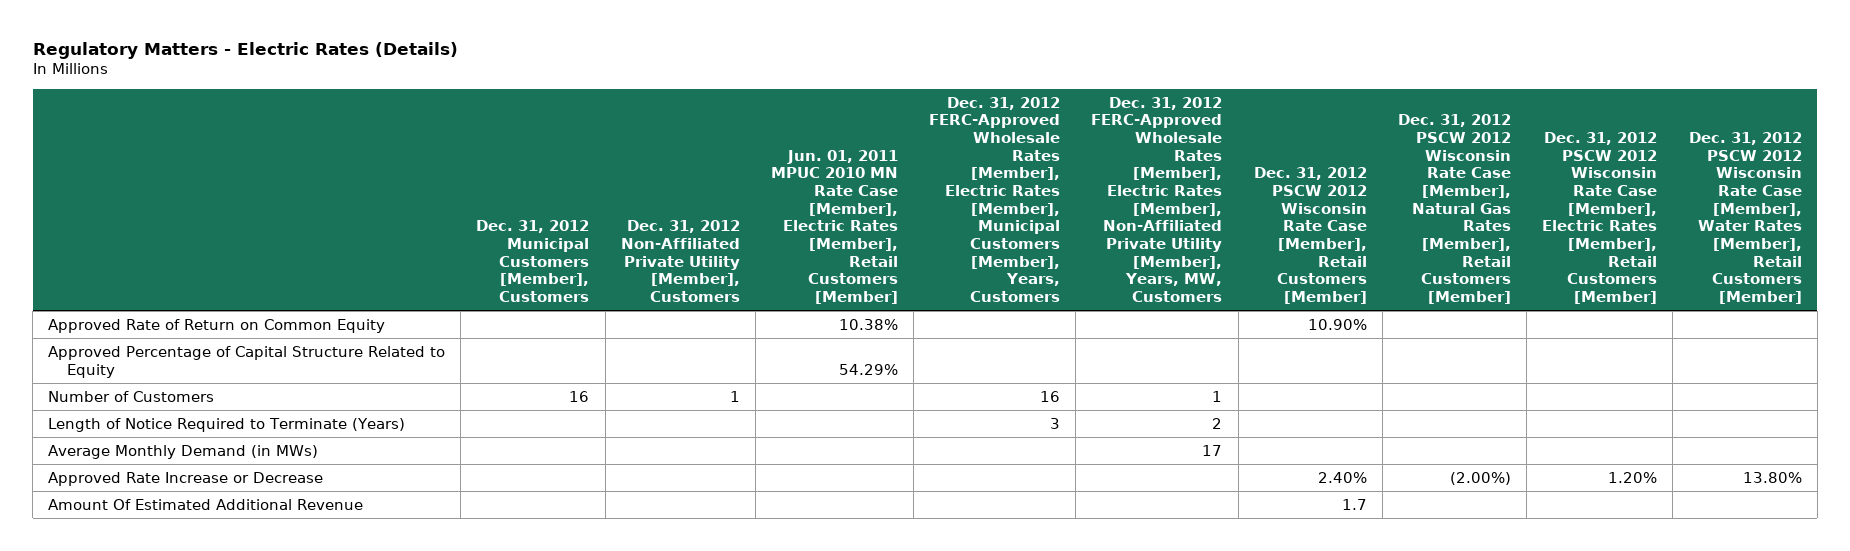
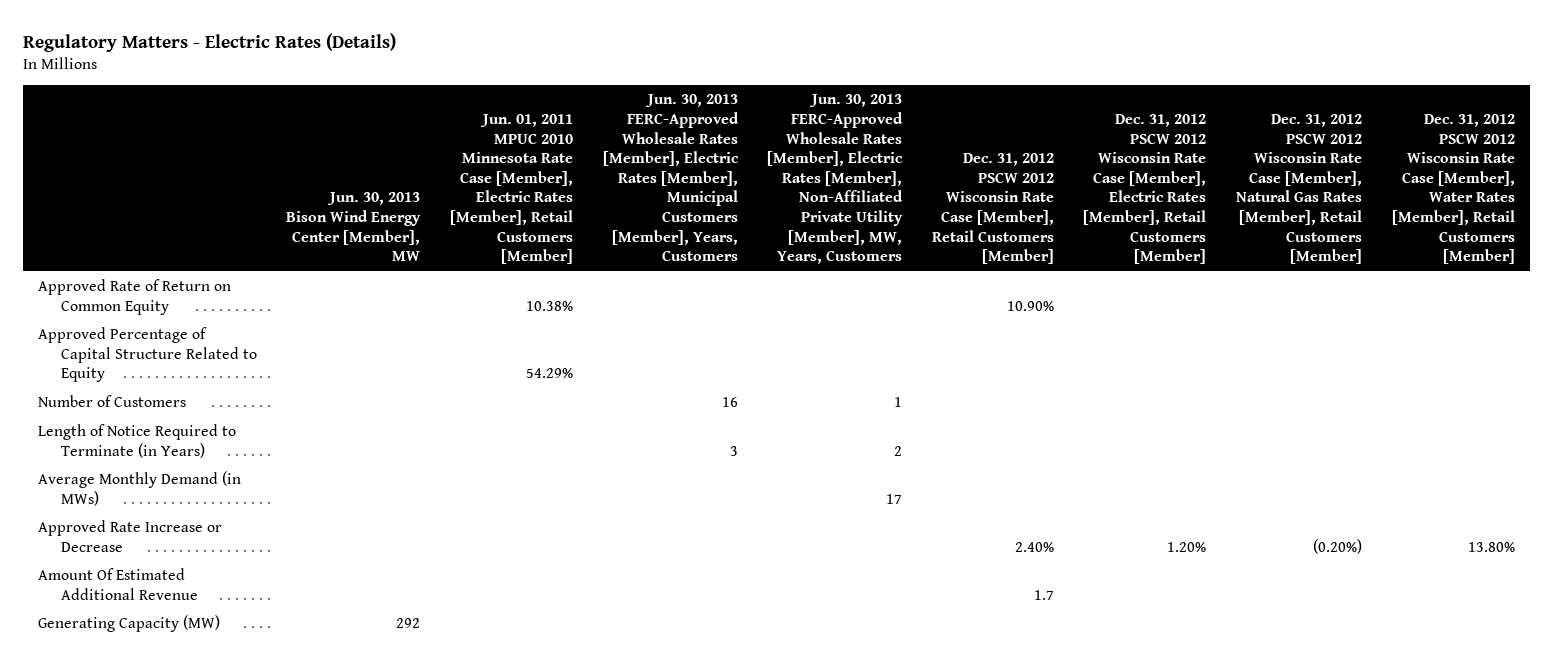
[476,220,590,302] Dec. 31, 2012 Municipal Customers [Member], Customers -> none
[620,220,740,302] Dec. 31, 2012 Non-Affiliated Private Utility [Member], Customers -> none
[770,149,898,304] Jun. 01, 2011 MPUC 2010 MN Rate Case [Member], Electric Rates [Member], Retail Customers [Member] -> none
[929,96,1061,302] Dec. 31, 2012 FERC-Approved Wholesale Rates [Member], Electric Rates [Member], Municipal Customers [Member], Years, Customers -> none
[1091,96,1223,302] Dec. 31, 2012 FERC-Approved Wholesale Rates [Member], Electric Rates [Member], Non-Affiliated Private Utility [Member], Years, MW, Customers -> none
none -> [286,192,422,262] Jun. 30, 2013 Bison Wind Energy Center [Member], MW
none -> [449,114,573,265] Jun. 01, 2011 MPUC 2010 Minnesota Rate Case [Member], Electric Rates [Member], Retail Customers [Member]
none -> [602,94,739,262] Jun. 30, 2013 FERC-Approved Wholesale Rates [Member], Electric Rates [Member], Municipal Customers [Member], Years, Customers
none -> [767,94,904,265] Jun. 30, 2013 FERC-Approved Wholesale Rates [Member], Electric Rates [Member], Non-Affiliated Private Utility [Member], MW, Years, Customers
[48,417,406,432] Length of Notice Required to Terminate (Years) -> [37,424,236,458] Length of Notice Required to Terminate (in Years)
[1449,471,1511,485] (2.00%) -> [1313,538,1363,554] (0.20%)
none -> [37,615,220,633] Generating Capacity (MW)

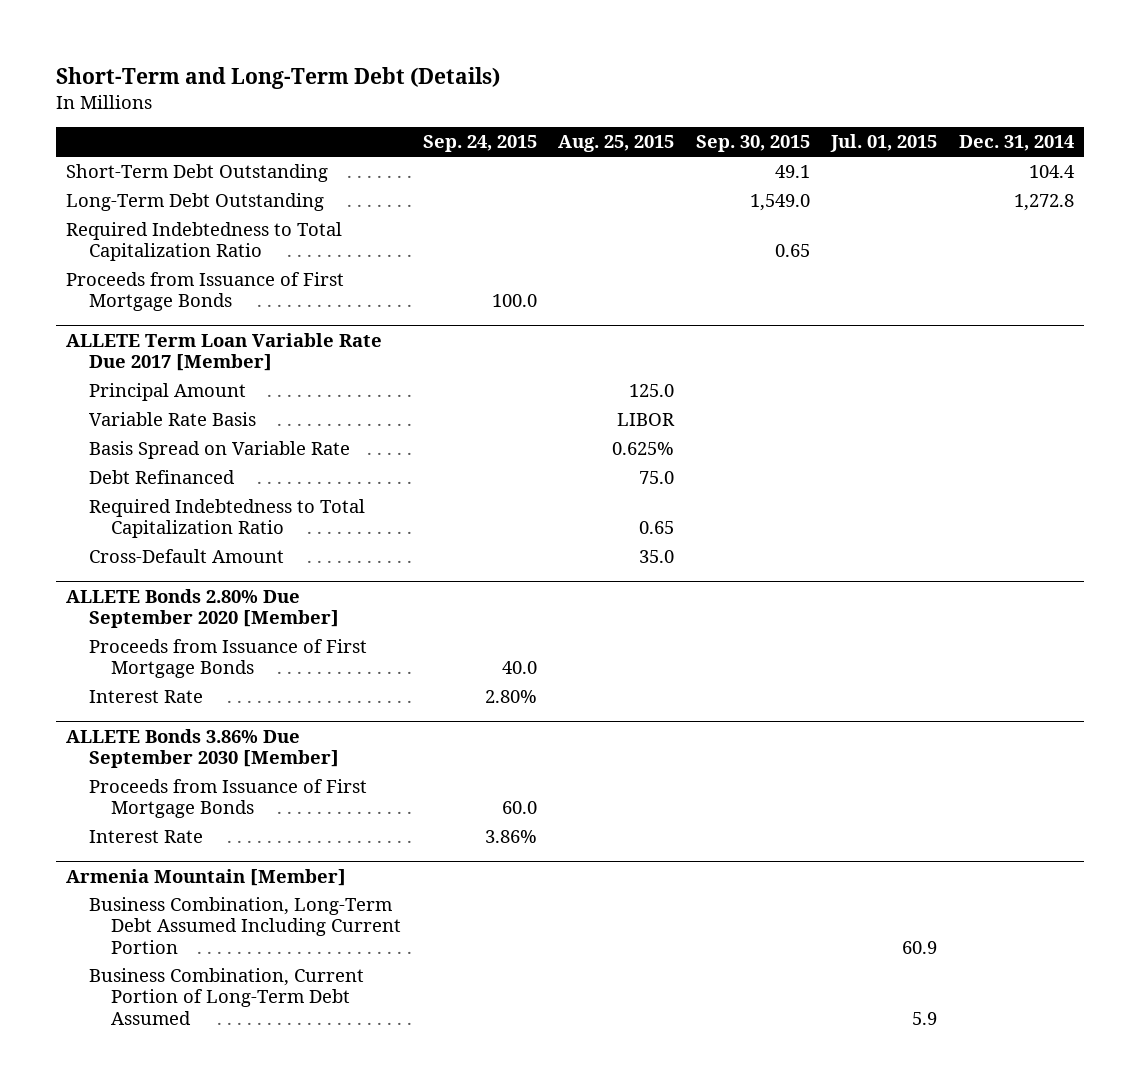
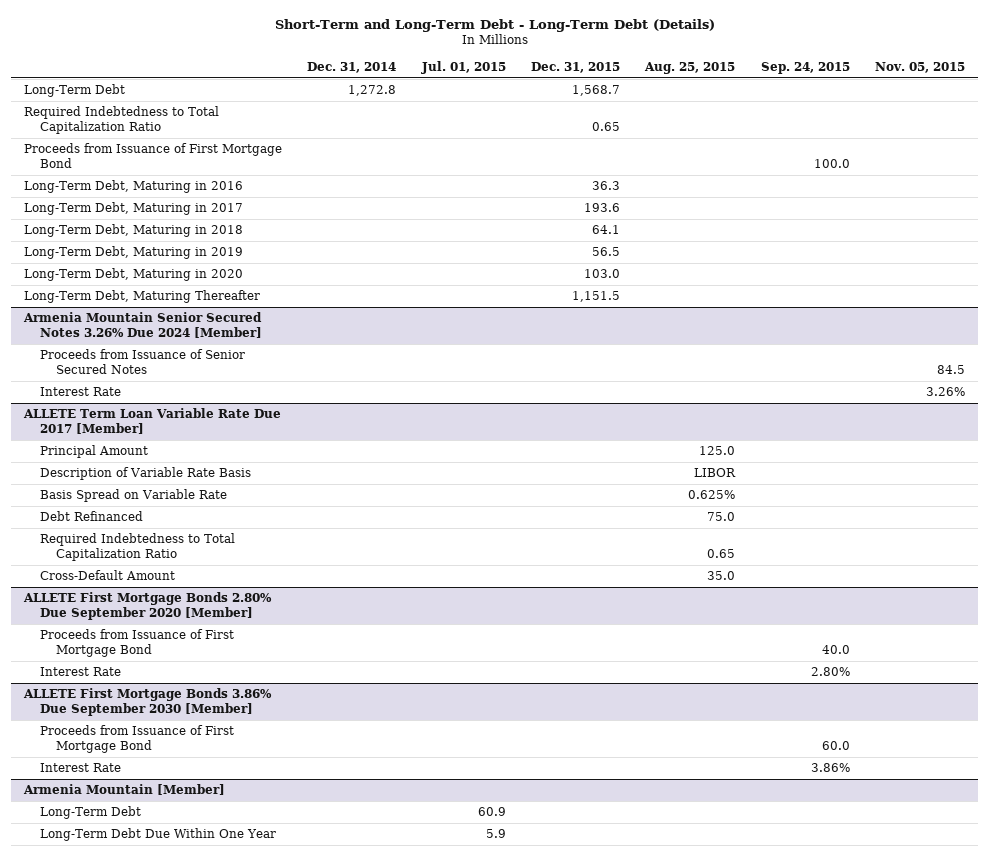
[55,67,500,90] Short-Term and Long-Term Debt (Details) -> [274,19,715,33] Short-Term and Long-Term Debt - Long-Term Debt (Details)
[695,135,810,153] Sep. 30, 2015 -> none
none -> [531,62,621,74] Dec. 31, 2015
none -> [875,62,966,74] Nov. 05, 2015
[66,163,329,182] Short-Term Debt Outstanding -> none
[66,192,325,211] Long-Term Debt Outstanding -> [24,84,126,98] Long-Term Debt
[66,271,345,312] Proceeds from Issuance of First Mortgage Bonds -> [24,143,283,168] Proceeds from Issuance of First Mortgage Bond
none -> [24,180,244,194] Long-Term Debt, Maturing in 2016
none -> [24,202,244,216] Long-Term Debt, Maturing in 2017
none -> [24,224,244,238] Long-Term Debt, Maturing in 2018
none -> [24,246,244,260] Long-Term Debt, Maturing in 2019
none -> [24,268,244,282] Long-Term Debt, Maturing in 2020
none -> [24,290,261,304] Long-Term Debt, Maturing Thereafter
none -> [23,312,263,338] Armenia Mountain Senior Secured Notes 3.26% Due 2024 [Member]
none -> [40,349,246,374] Proceeds from Issuance of Senior Secured Notes
none -> [40,387,122,397] Interest Rate
[88,411,256,426] Variable Rate Basis -> [40,467,252,481] Description of Variable Rate Basis
[66,588,339,628] ALLETE Bonds 2.80% Due September 2020 [Member] -> [23,592,273,620] ALLETE First Mortgage Bonds 2.80% Due September 2020 [Member]
[88,638,367,679] Proceeds from Issuance of First Mortgage Bonds -> [40,629,235,657] Proceeds from Issuance of First Mortgage Bond
[66,728,339,768] ALLETE Bonds 3.86% Due September 2030 [Member] -> [23,688,273,716] ALLETE First Mortgage Bonds 3.86% Due September 2030 [Member]
[88,778,367,819] Proceeds from Issuance of First Mortgage Bonds -> [40,725,235,753] Proceeds from Issuance of First Mortgage Bond
[88,896,402,954] Business Combination, Long-Term Debt Assumed Including Current Portion -> [40,806,142,820] Long-Term Debt
[88,967,364,1025] Business Combination, Current Portion of Long-Term Debt Assumed -> [40,828,277,842] Long-Term Debt Due Within One Year

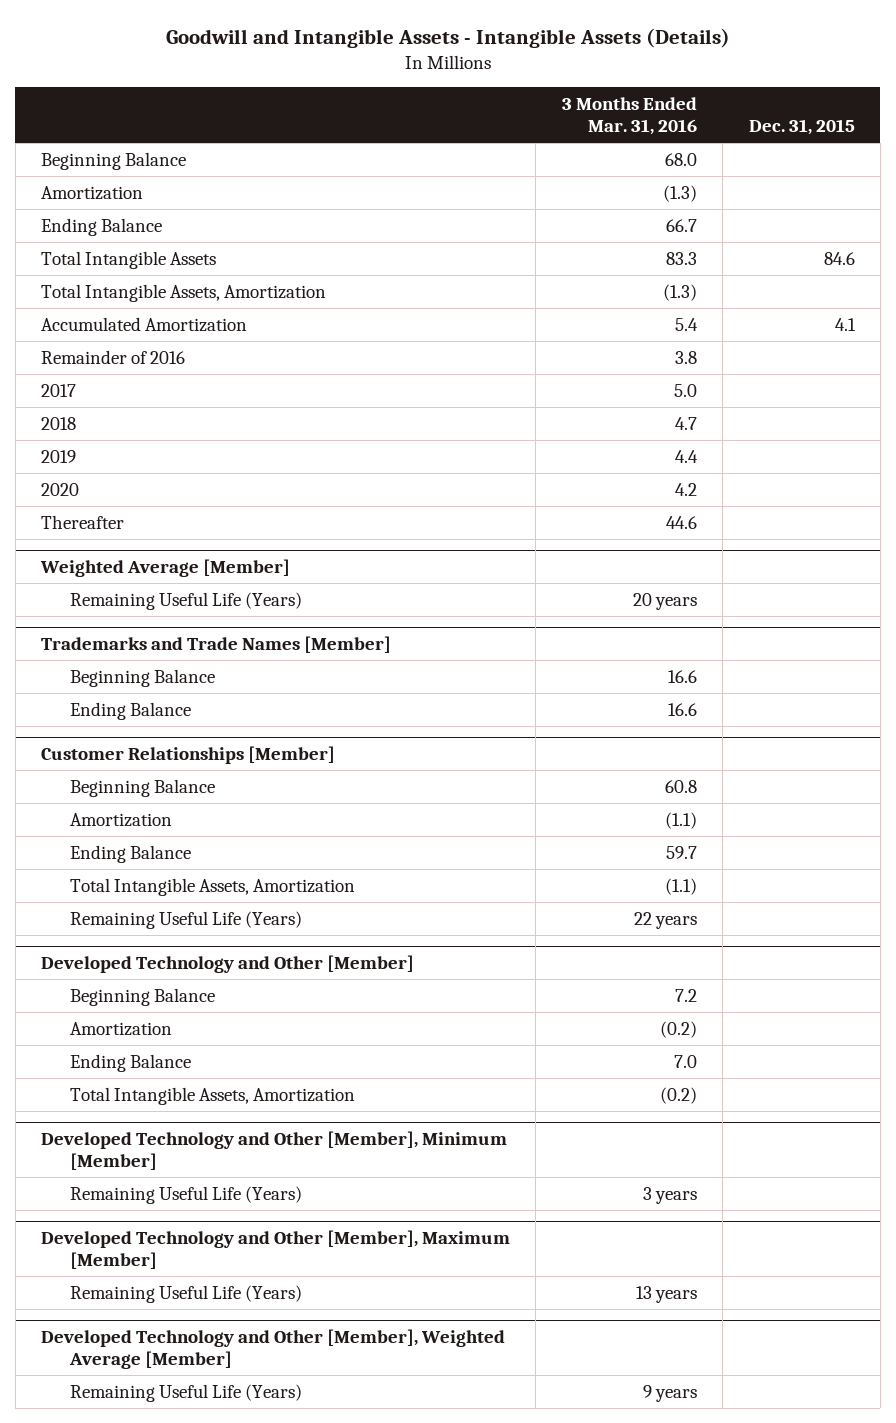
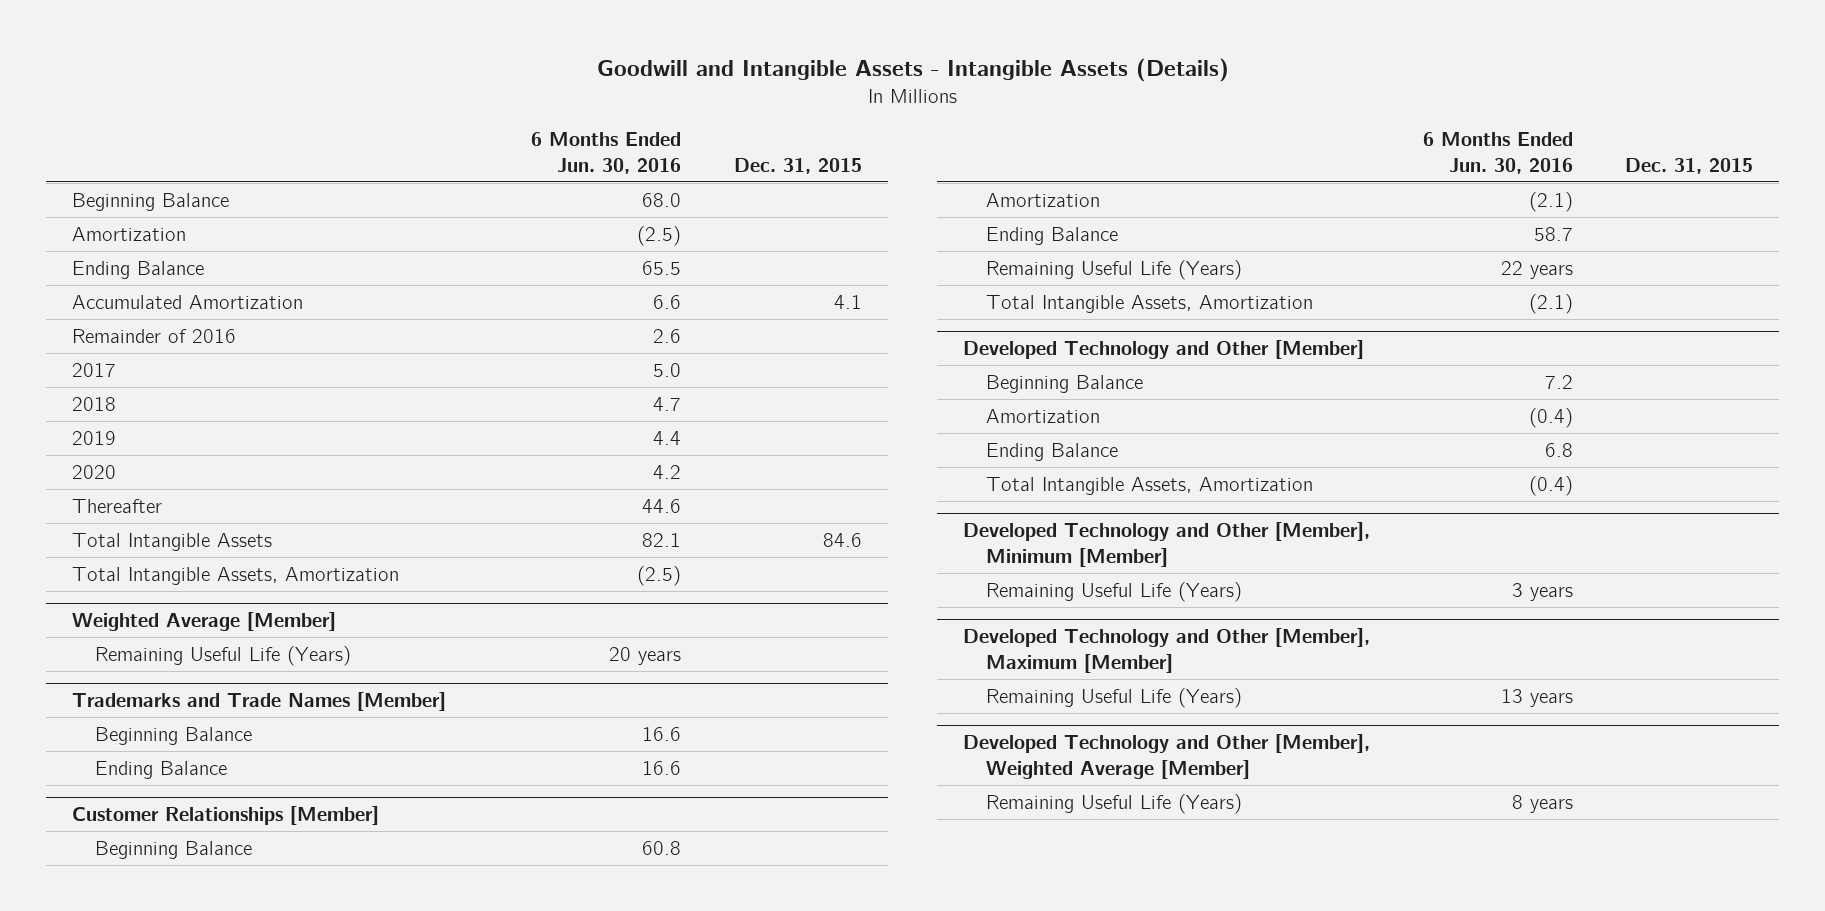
[561,96,697,136] 3 Months Ended Mar. 31, 2016 -> none
none -> [531,132,682,174] 6 Months Ended Jun. 30, 2016
[41,250,217,269] Total Intangible Assets -> [72,532,273,551] Total Intangible Assets
[41,283,327,302] Total Intangible Assets, Amortization -> [72,566,400,585] Total Intangible Assets, Amortization
[69,877,355,896] Total Intangible Assets, Amortization -> [985,294,1313,313] Total Intangible Assets, Amortization

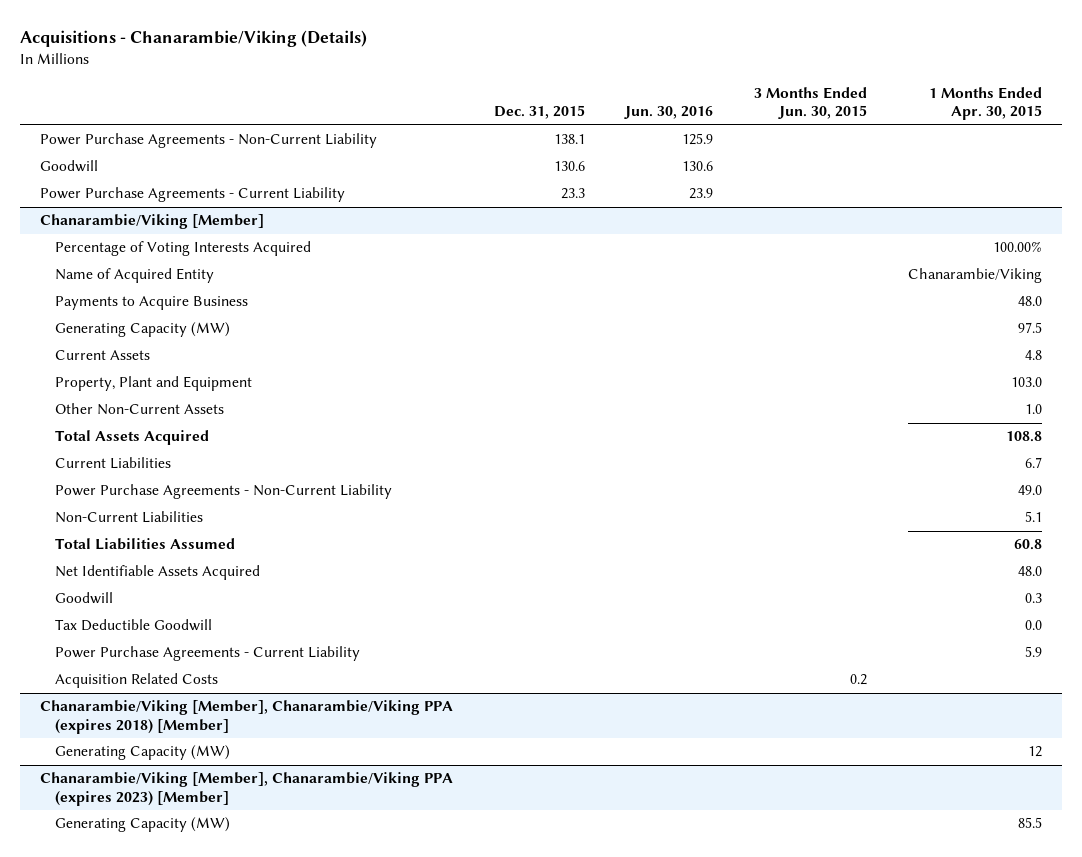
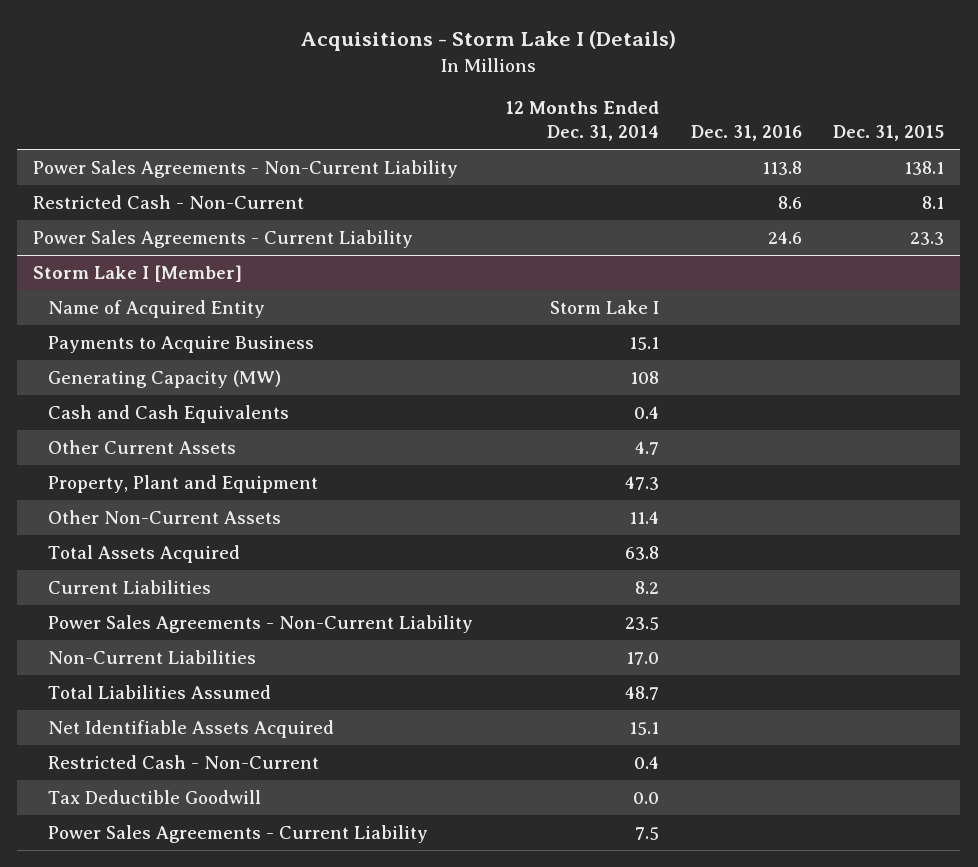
[19,30,367,48] Acquisitions - Chanarambie/Viking (Details) -> [300,30,676,52] Acquisitions - Storm Lake I (Details)
[624,106,714,120] Jun. 30, 2016 -> none
[753,86,867,120] 3 Months Ended Jun. 30, 2015 -> none
[928,86,1042,121] 1 Months Ended Apr. 30, 2015 -> none
none -> [504,101,659,142] 12 Months Ended Dec. 31, 2014
none -> [690,125,802,142] Dec. 31, 2016
[39,160,98,173] Goodwill -> none
[39,214,264,230] Chanarambie/Viking [Member] -> none
[55,241,312,257] Percentage of Voting Interests Acquired -> none
[55,268,215,284] Name of Acquired Entity -> none
[55,296,249,311] Payments to Acquire Business -> none
[55,322,231,338] Generating Capacity (MW) -> none
[55,350,151,361] Current Assets -> none
[55,376,253,392] Property, Plant and Equipment -> none
[55,403,225,416] Other Non-Current Assets -> none
[55,430,210,446] Total Assets Acquired -> none
[55,457,172,470] Current Liabilities -> none
[55,484,393,500] Power Purchase Agreements - Non-Current Liability -> none
[55,511,204,524] Non-Current Liabilities -> none
[55,538,236,551] Total Liabilities Assumed -> none
[55,565,261,581] Net Identifiable Assets Acquired -> none
[55,592,114,605] Goodwill -> none
[55,619,213,632] Tax Deductible Goodwill -> none
[55,646,361,662] Power Purchase Agreements - Current Liability -> none
[55,673,219,689] Acquisition Related Costs -> none
[39,700,453,734] Chanarambie/Viking [Member], Chanarambie/Viking PPA (expires 2018) [Member] -> none
[55,745,231,761] Generating Capacity (MW) -> none
[39,772,453,806] Chanarambie/Viking [Member], Chanarambie/Viking PPA (expires 2023) [Member] -> none
[55,817,231,833] Generating Capacity (MW) -> none
[39,133,377,149] Power Purchase Agreements - Non-Current Liability -> [33,159,459,178] Power Sales Agreements - Non-Current Liability
none -> [33,194,305,209] Restricted Cash - Non-Current
[39,187,345,203] Power Purchase Agreements - Current Liability -> [33,229,414,248] Power Sales Agreements - Current Liability
none -> [33,264,243,282] Storm Lake I [Member]
none -> [47,299,265,318] Name of Acquired Entity
none -> [47,335,314,353] Payments to Acquire Business
none -> [47,369,281,388] Generating Capacity (MW)
none -> [47,404,289,423] Cash and Cash Equivalents
none -> [47,439,236,454] Other Current Assets
none -> [47,474,318,493] Property, Plant and Equipment
none -> [47,509,281,524] Other Non-Current Assets
none -> [47,544,240,563] Total Assets Acquired
none -> [47,579,211,594] Current Liabilities
none -> [47,614,473,633] Power Sales Agreements - Non-Current Liability
none -> [47,649,256,664] Non-Current Liabilities
none -> [47,684,271,699] Total Liabilities Assumed
none -> [47,719,334,738] Net Identifiable Assets Acquired
none -> [47,754,319,769] Restricted Cash - Non-Current
none -> [47,789,261,804] Tax Deductible Goodwill
none -> [47,824,428,843] Power Sales Agreements - Current Liability

